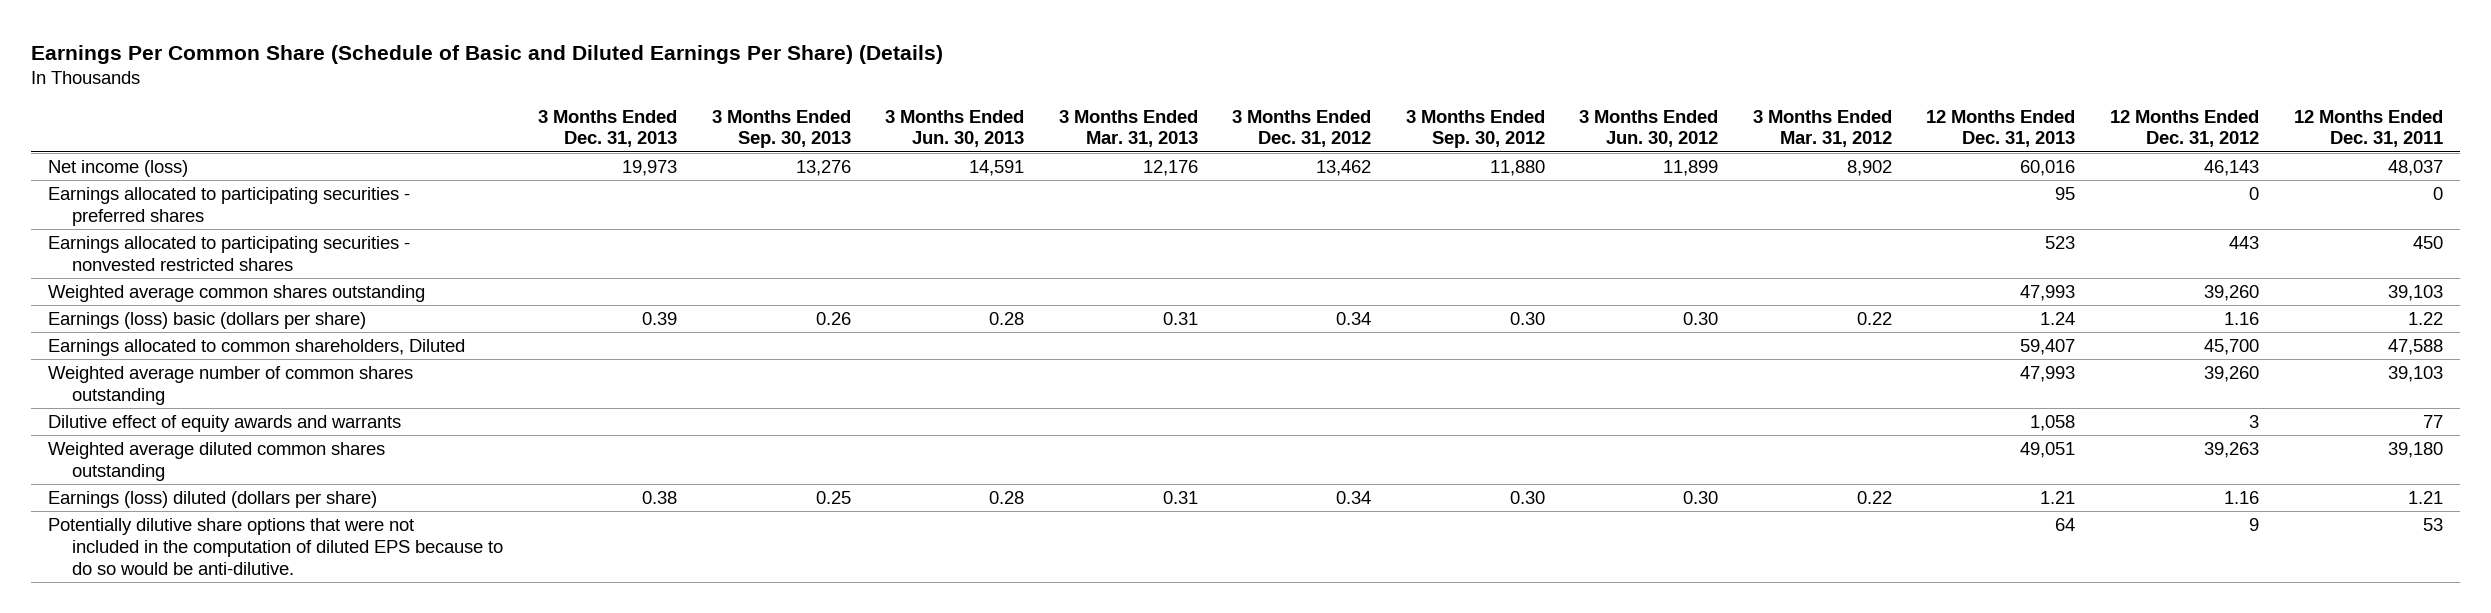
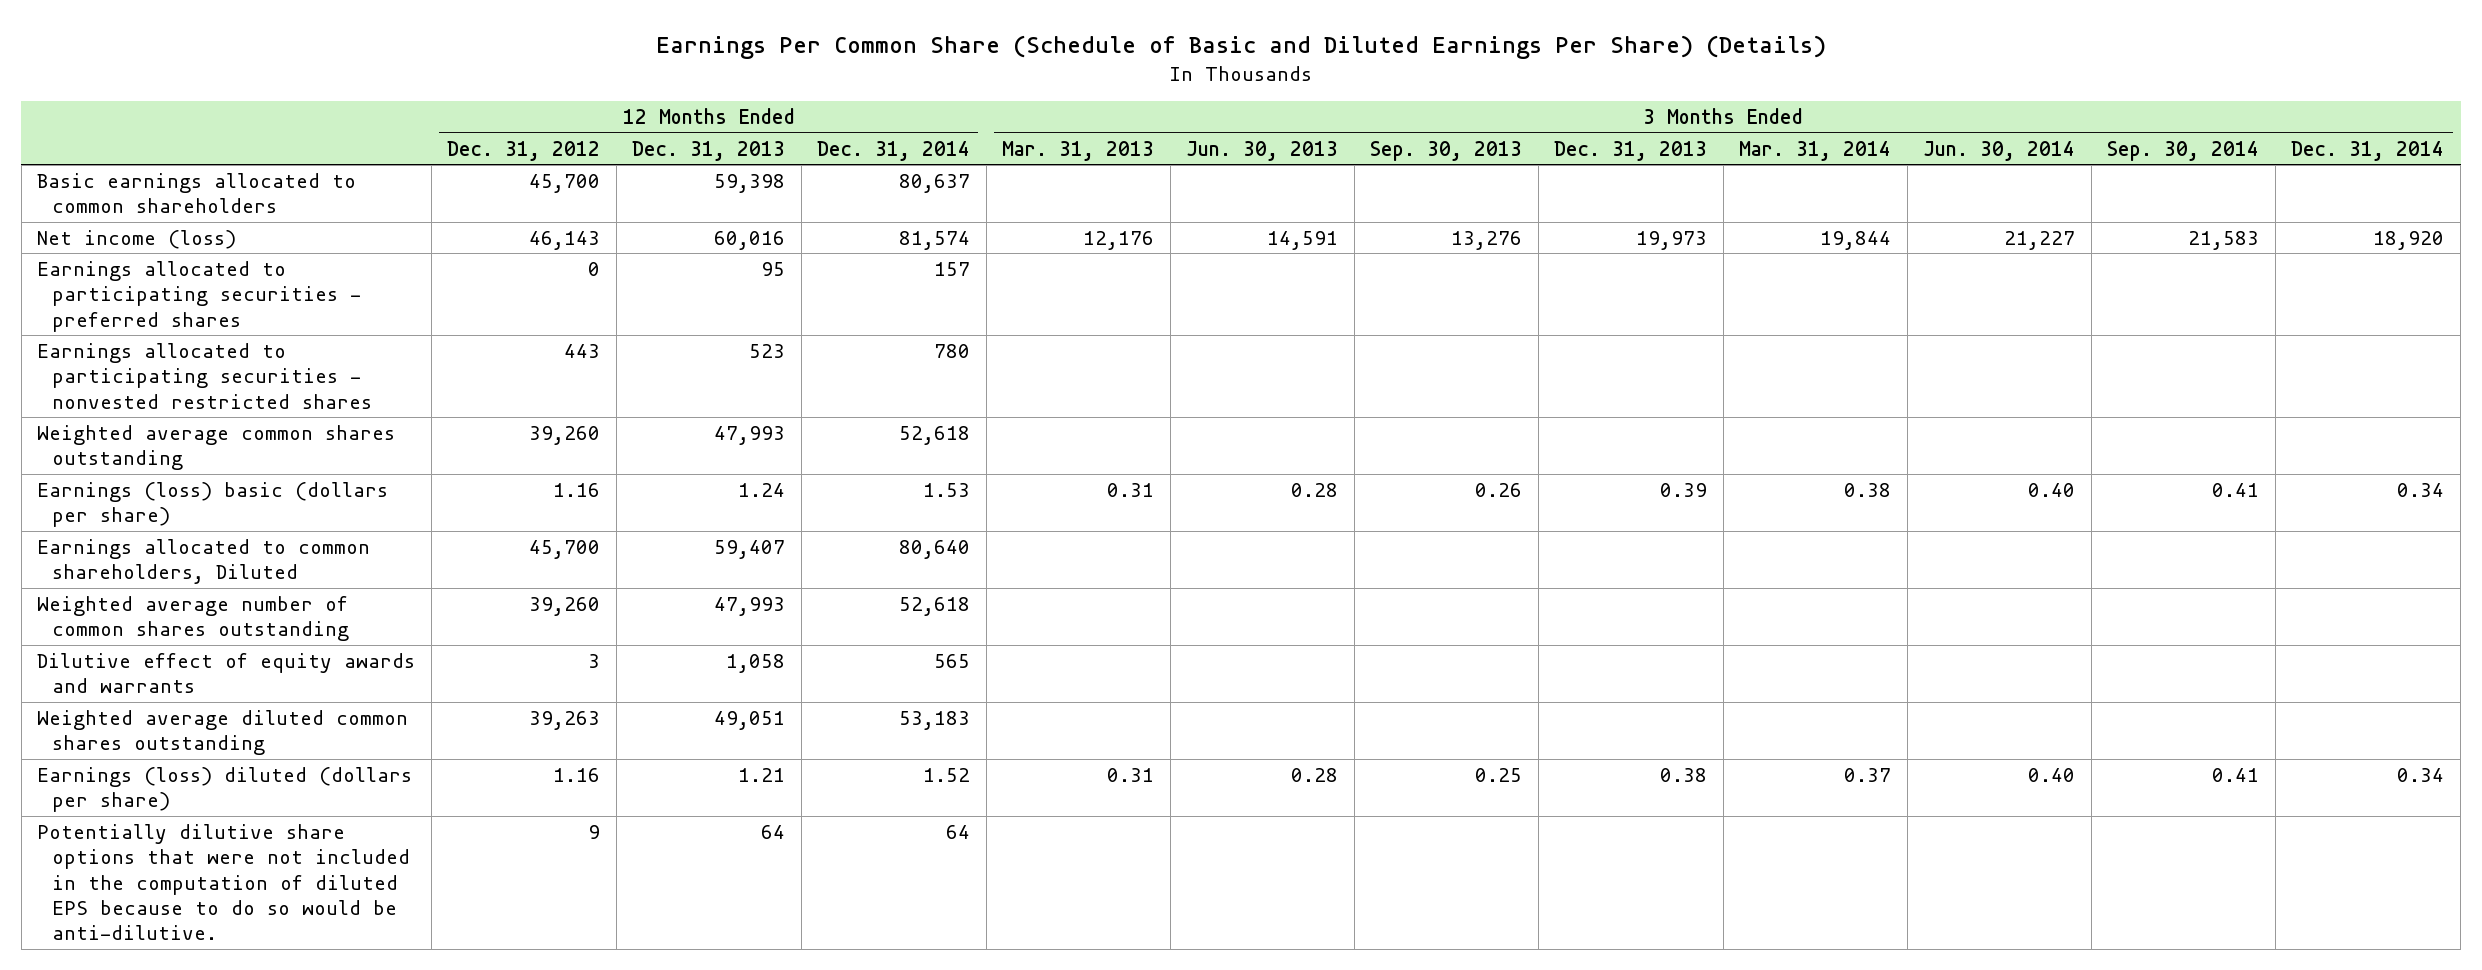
[1232,109,1372,148] 3 Months Ended Dec. 31, 2012 -> none
[1405,109,1545,149] 3 Months Ended Sep. 30, 2012 -> none
[1579,109,1719,148] 3 Months Ended Jun. 30, 2012 -> none
[1752,109,1892,148] 3 Months Ended Mar. 31, 2012 -> none
[2293,109,2443,148] 12 Months Ended Dec. 31, 2011 -> none
none -> [817,140,971,161] Dec. 31, 2014
none -> [1739,140,1892,161] Mar. 31, 2014
none -> [1923,140,2076,161] Jun. 30, 2014
none -> [2107,140,2260,161] Sep. 30, 2014
none -> [2291,140,2445,161] Dec. 31, 2014
none -> [37,172,357,214] Basic earnings allocated to common shareholders

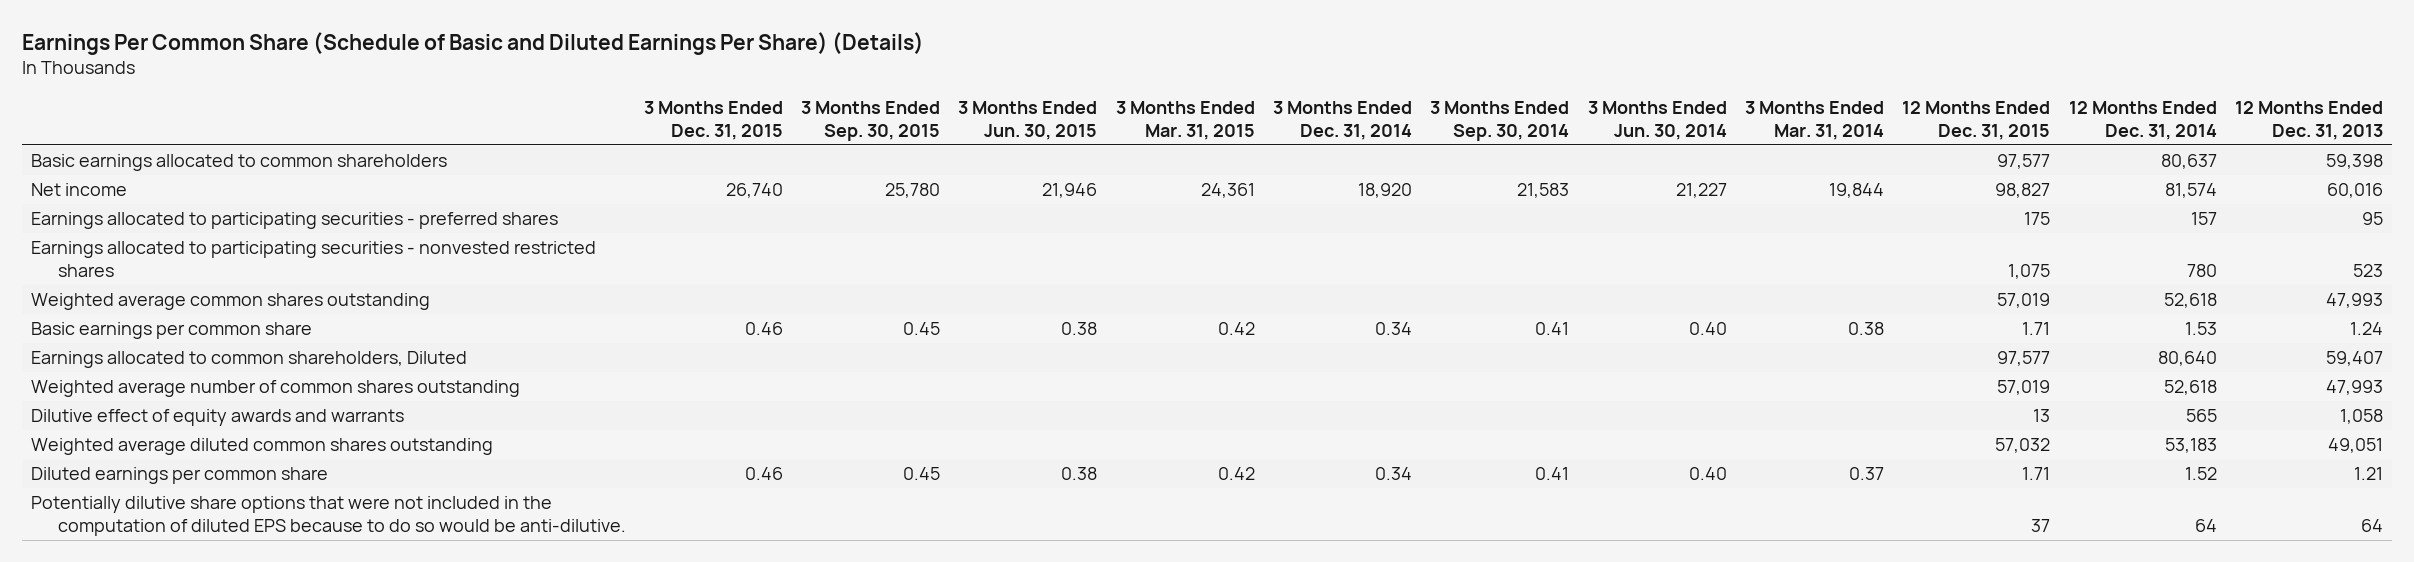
[447,140,601,161] Dec. 31, 2012 -> none
[1002,140,1155,161] Mar. 31, 2013 -> none
[1186,140,1339,161] Jun. 30, 2013 -> none
[1370,140,1523,161] Sep. 30, 2013 -> none
[1554,140,1708,161] Dec. 31, 2013 -> none
none -> [643,100,783,141] 3 Months Ended Dec. 31, 2015
none -> [801,100,941,142] 3 Months Ended Sep. 30, 2015
none -> [958,100,1098,141] 3 Months Ended Jun. 30, 2015
none -> [1115,100,1255,141] 3 Months Ended Mar. 31, 2015
none -> [1902,100,2051,141] 12 Months Ended Dec. 31, 2015
[37,229,237,249] Net income (loss) -> [30,183,127,197] Net income
[37,481,389,528] Earnings (loss) basic (dollars per share) -> [30,322,312,340] Basic earnings per common share
[37,766,413,813] Earnings (loss) diluted (dollars per share) -> [30,467,328,485] Diluted earnings per common share

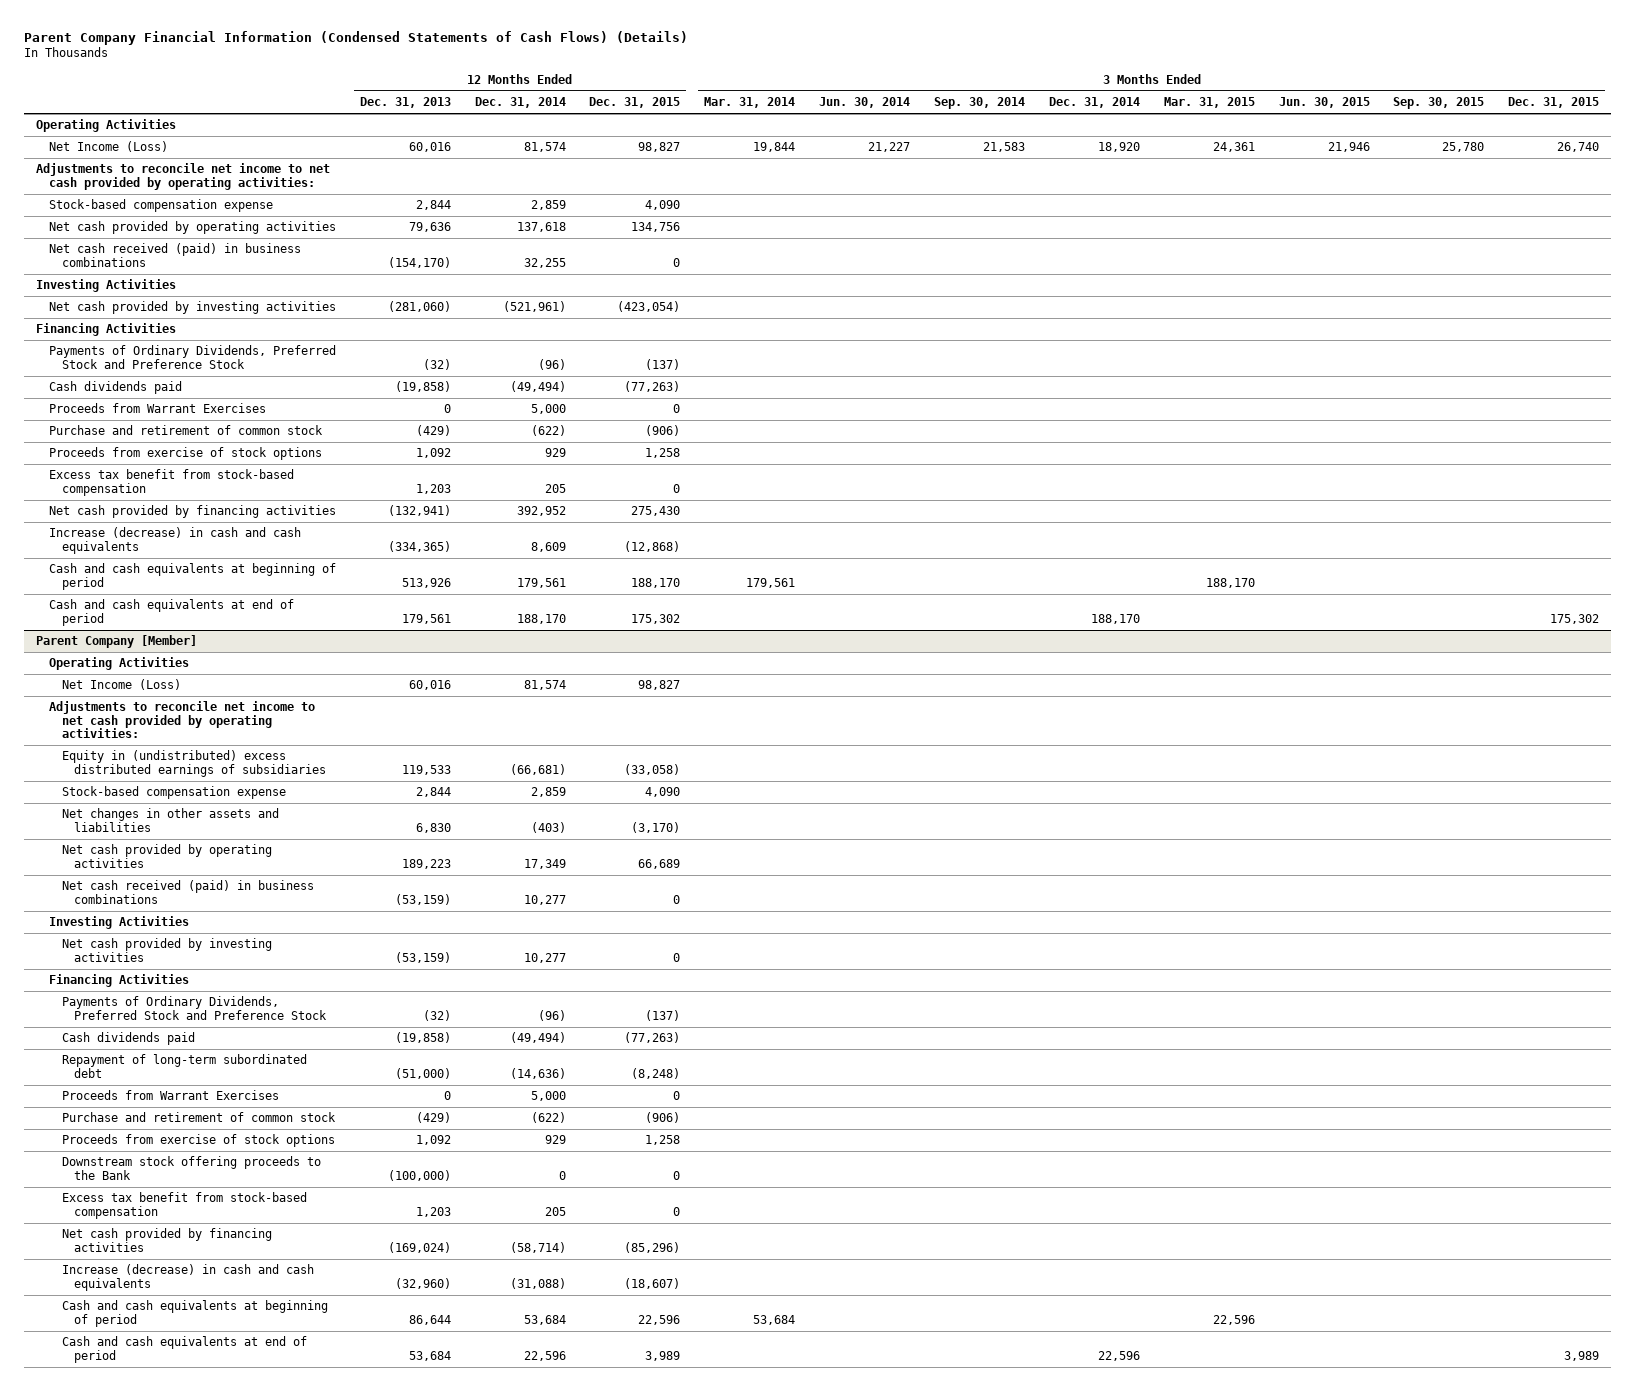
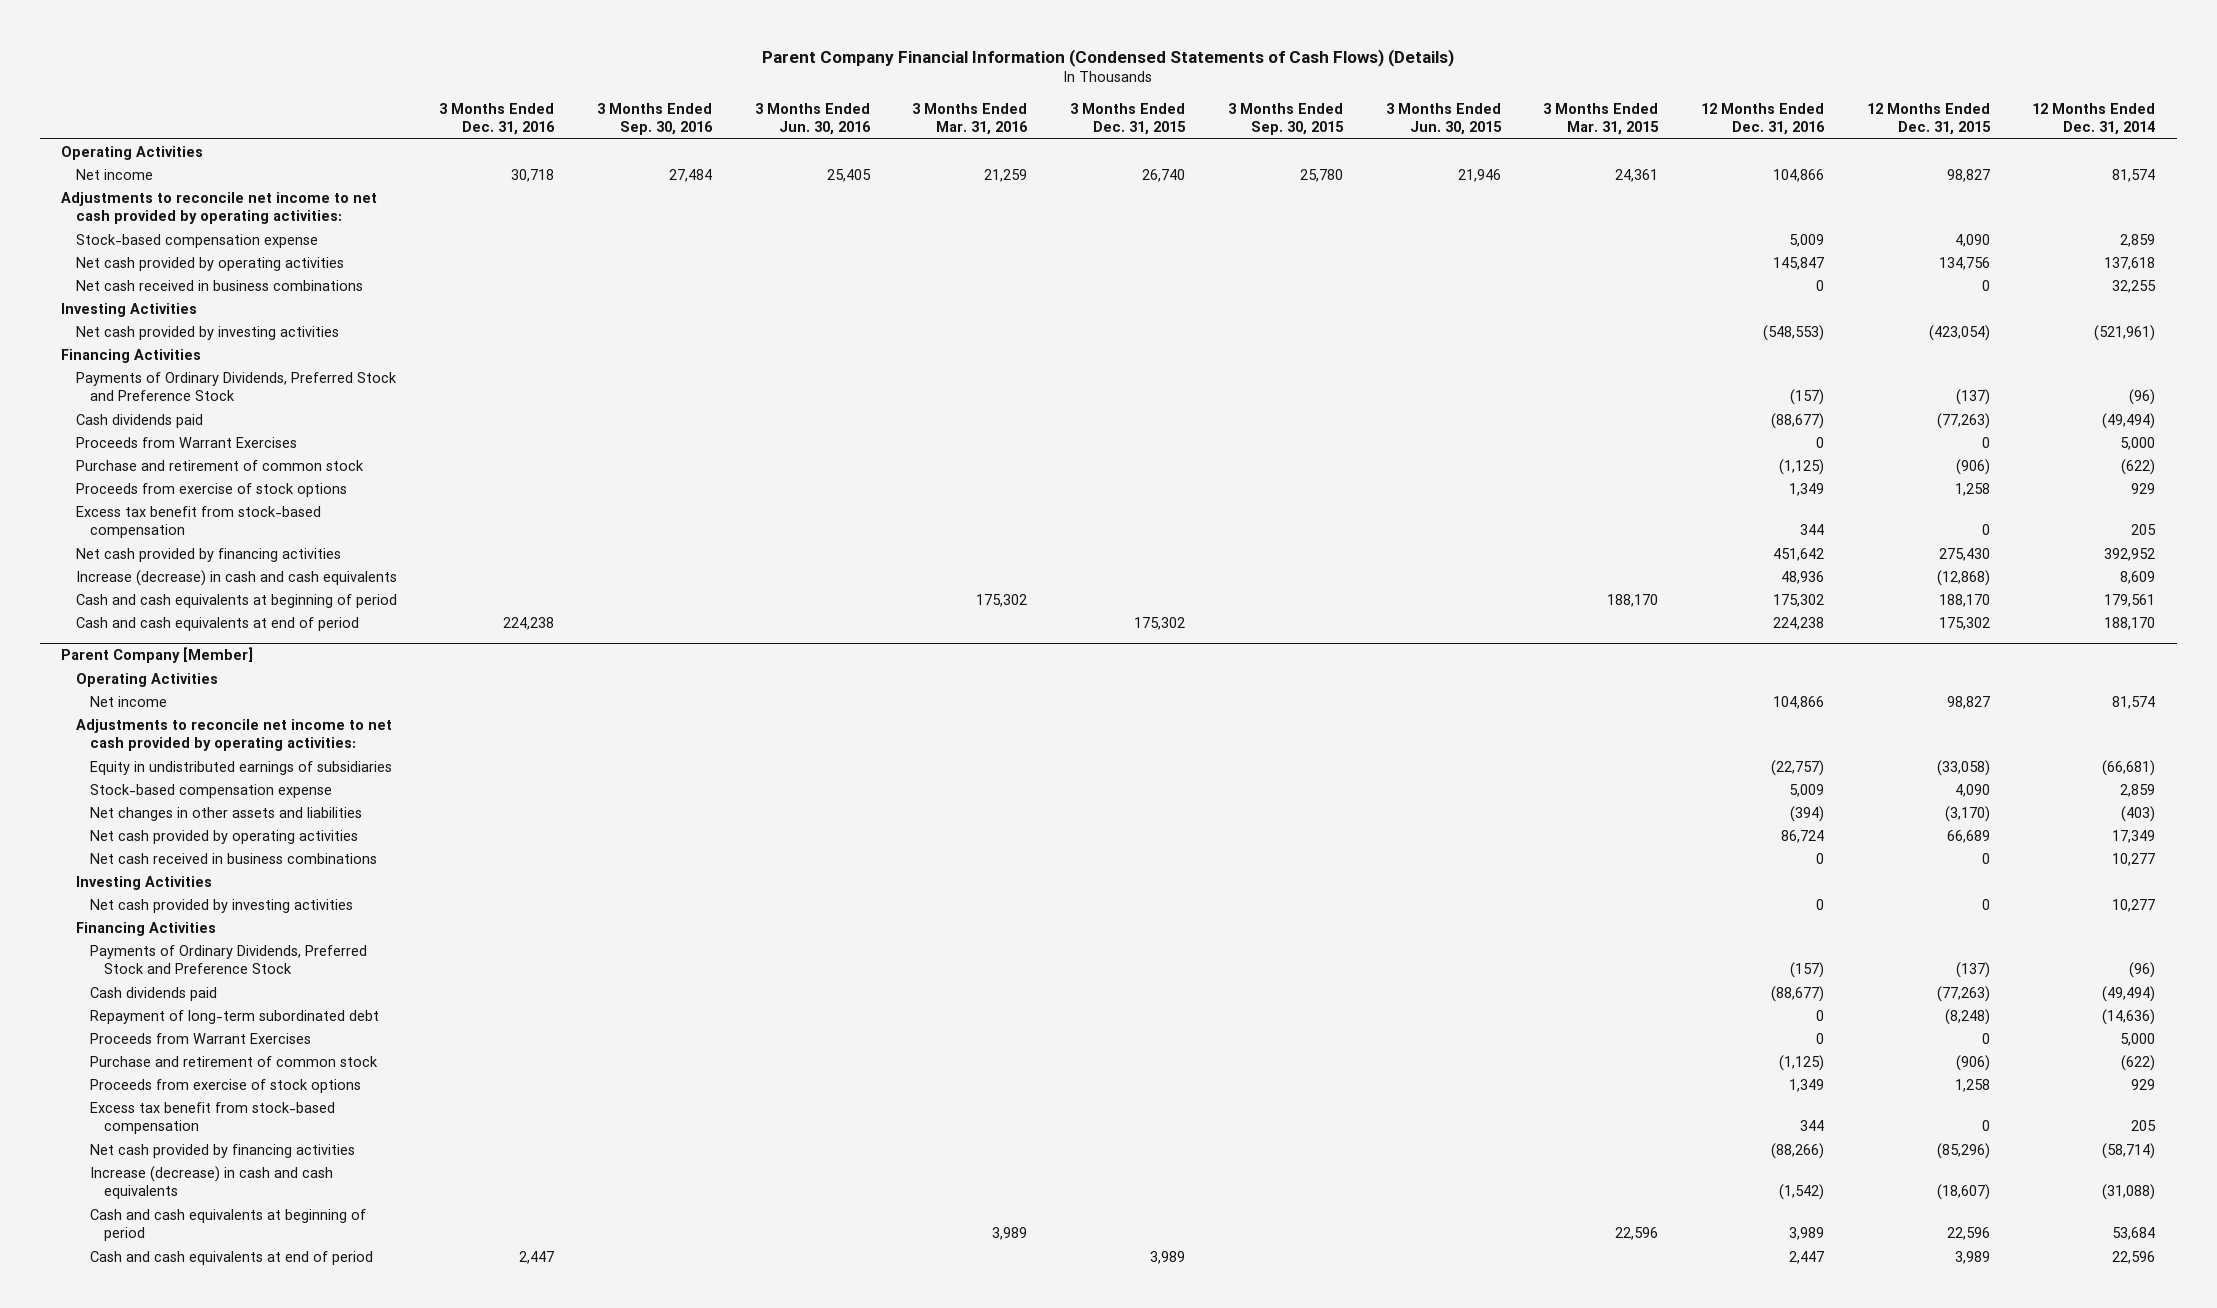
[359,97,451,109] Dec. 31, 2013 -> none
[704,97,796,109] Mar. 31, 2014 -> none
[819,97,911,109] Jun. 30, 2014 -> none
[933,97,1025,110] Sep. 30, 2014 -> none
[1048,97,1140,109] Dec. 31, 2014 -> none
none -> [439,103,556,136] 3 Months Ended Dec. 31, 2016
none -> [596,103,713,136] 3 Months Ended Sep. 30, 2016
none -> [754,103,871,136] 3 Months Ended Jun. 30, 2016
none -> [912,103,1029,136] 3 Months Ended Mar. 31, 2016
none -> [1701,103,1826,136] 12 Months Ended Dec. 31, 2016
[48,141,168,153] Net Income (Loss) -> [75,168,153,180] Net income
[48,243,301,267] Net cash received (paid) in business combinations -> [75,279,363,291] Net cash received in business combinations
[61,679,181,691] Net Income (Loss) -> [89,695,167,707] Net income
[61,750,327,777] Equity in (undistributed) excess distributed earnings of subsidiaries -> [89,760,392,775] Equity in undistributed earnings of subsidiaries
[61,880,314,904] Net cash received (paid) in business combinations -> [89,852,377,864] Net cash received in business combinations
[61,1156,321,1180] Downstream stock offering proceeds to the Bank -> none

